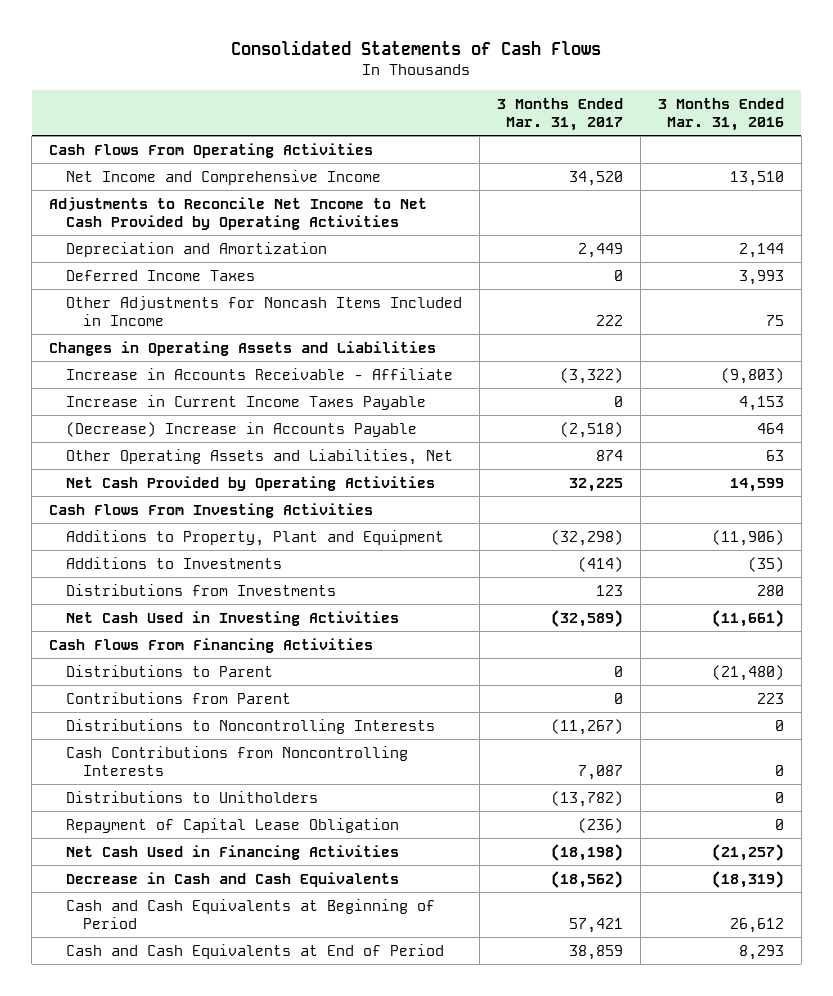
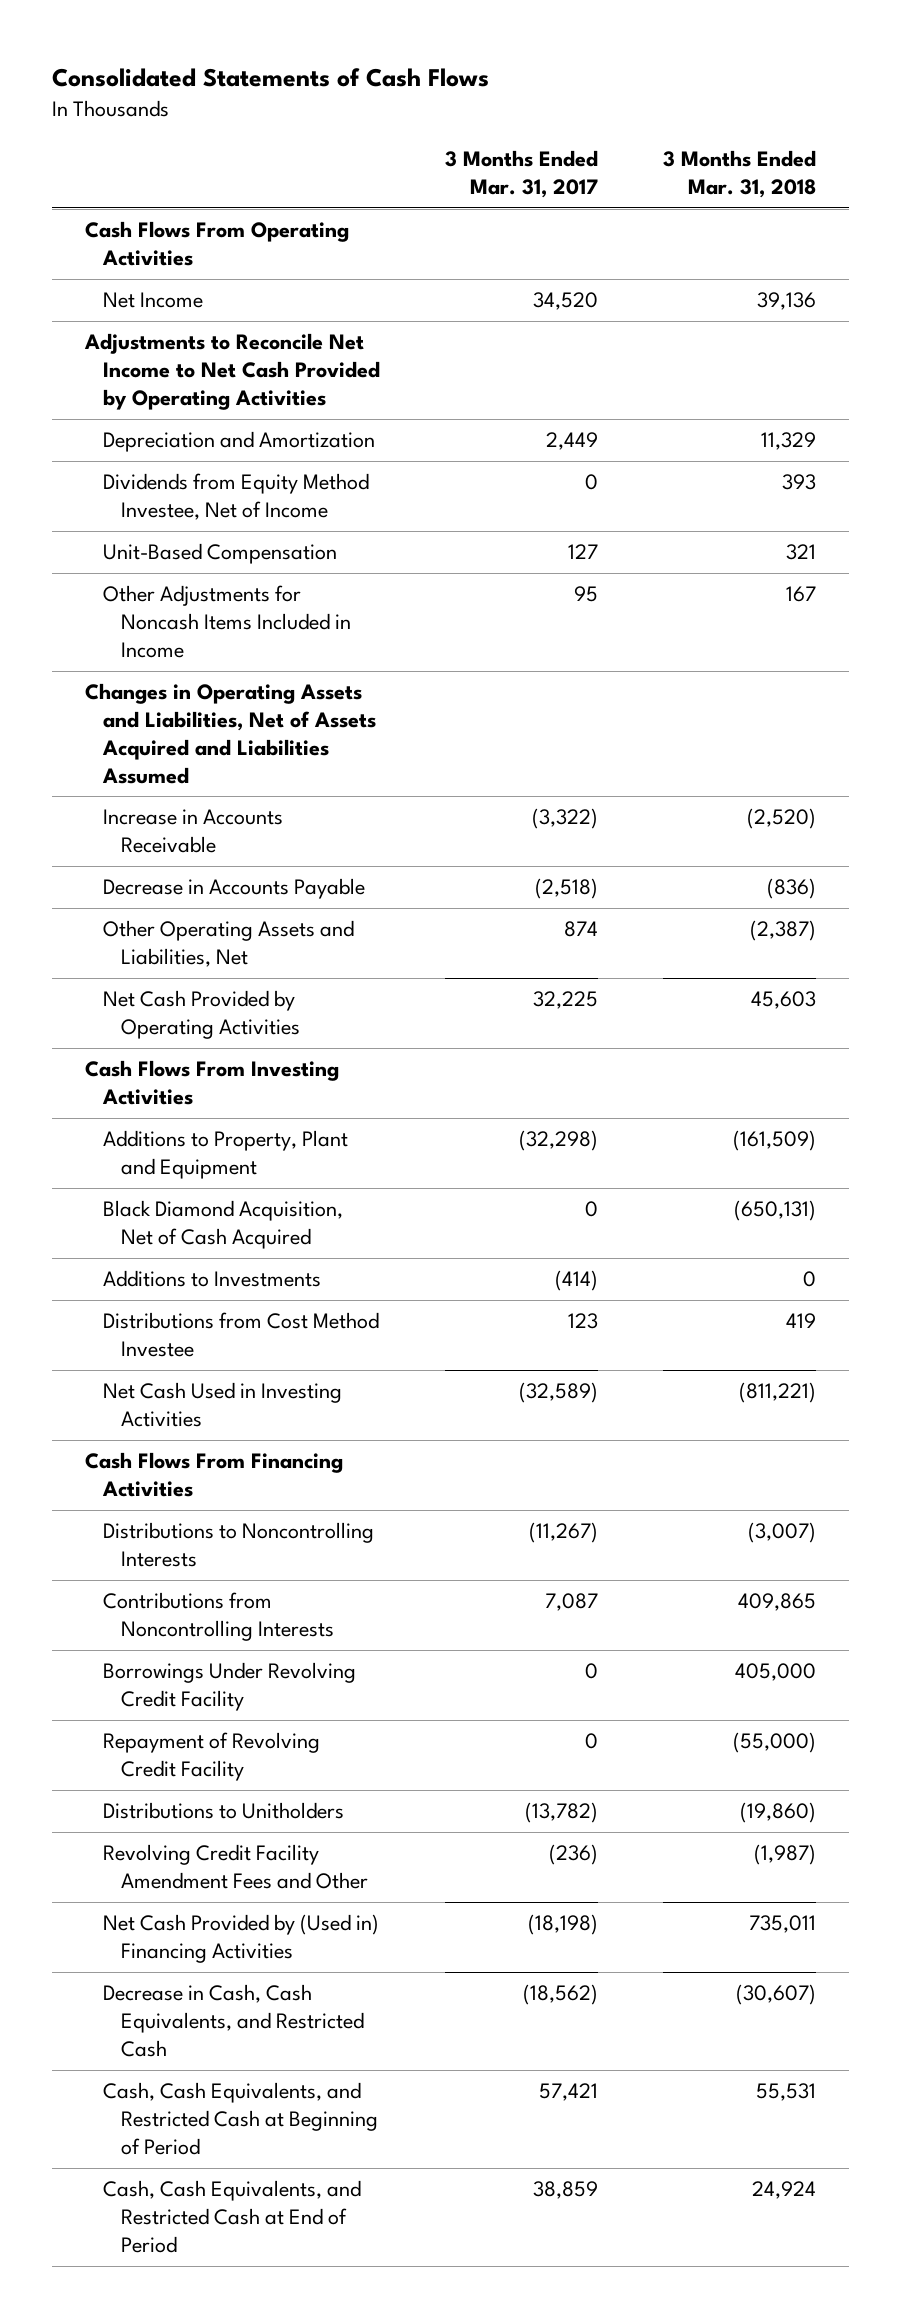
[657,97,784,132] 3 Months Ended Mar. 31, 2016 -> none
none -> [663,150,817,199] 3 Months Ended Mar. 31, 2018
[66,169,382,185] Net Income and Comprehensive Income -> [102,292,203,309] Net Income
[66,269,256,281] Deferred Income Taxes -> none
[66,394,427,410] Increase in Current Income Taxes Payable -> none
none -> [102,473,369,521] Dividends from Equity Method Investee, Net of Income
none -> [102,543,337,565] Unit-Based Compensation
[595,314,623,326] 222 -> [574,586,599,603] 95
[49,340,437,356] Changes in Operating Assets and Liabilities -> [84,683,376,784] Changes in Operating Assets and Liabilities, Net of Assets Acquired and Liabilities Assumed
[66,367,454,380] Increase in Accounts Receivable - Affiliate -> [102,809,283,854] Increase in Accounts Receivable
[66,421,418,437] (Decrease) Increase in Accounts Payable -> [102,878,365,900] Decrease in Accounts Payable
none -> [102,1200,343,1250] Black Diamond Acquisition, Net of Cash Acquired
[66,583,337,596] Distributions from Investments -> [102,1312,379,1358] Distributions from Cost Method Investee
[66,664,274,677] Distributions to Parent -> none
[66,691,292,704] Contributions from Parent -> none
[66,745,409,776] Cash Contributions from Noncontrolling Interests -> [102,1592,334,1642] Contributions from Noncontrolling Interests
none -> [102,1662,356,1712] Borrowings Under Revolving Credit Facility
none -> [102,1732,320,1782] Repayment of Revolving Credit Facility
[66,817,400,833] Repayment of Capital Lease Obligation -> [102,1844,368,1890] Revolving Credit Facility Amendment Fees and Other
[66,844,400,860] Net Cash Used in Financing Activities -> [102,1914,379,1964] Net Cash Provided by (Used in) Financing Activities
[66,871,400,887] Decrease in Cash and Cash Equivalents -> [102,1984,364,2057] Decrease in Cash, Cash Equivalents, and Restricted Cash
[66,898,436,929] Cash and Cash Equivalents at Beginning of Period -> [102,2082,378,2155] Cash, Cash Equivalents, and Restricted Cash at Beginning of Period
[66,943,445,959] Cash and Cash Equivalents at End of Period -> [102,2180,361,2253] Cash, Cash Equivalents, and Restricted Cash at End of Period

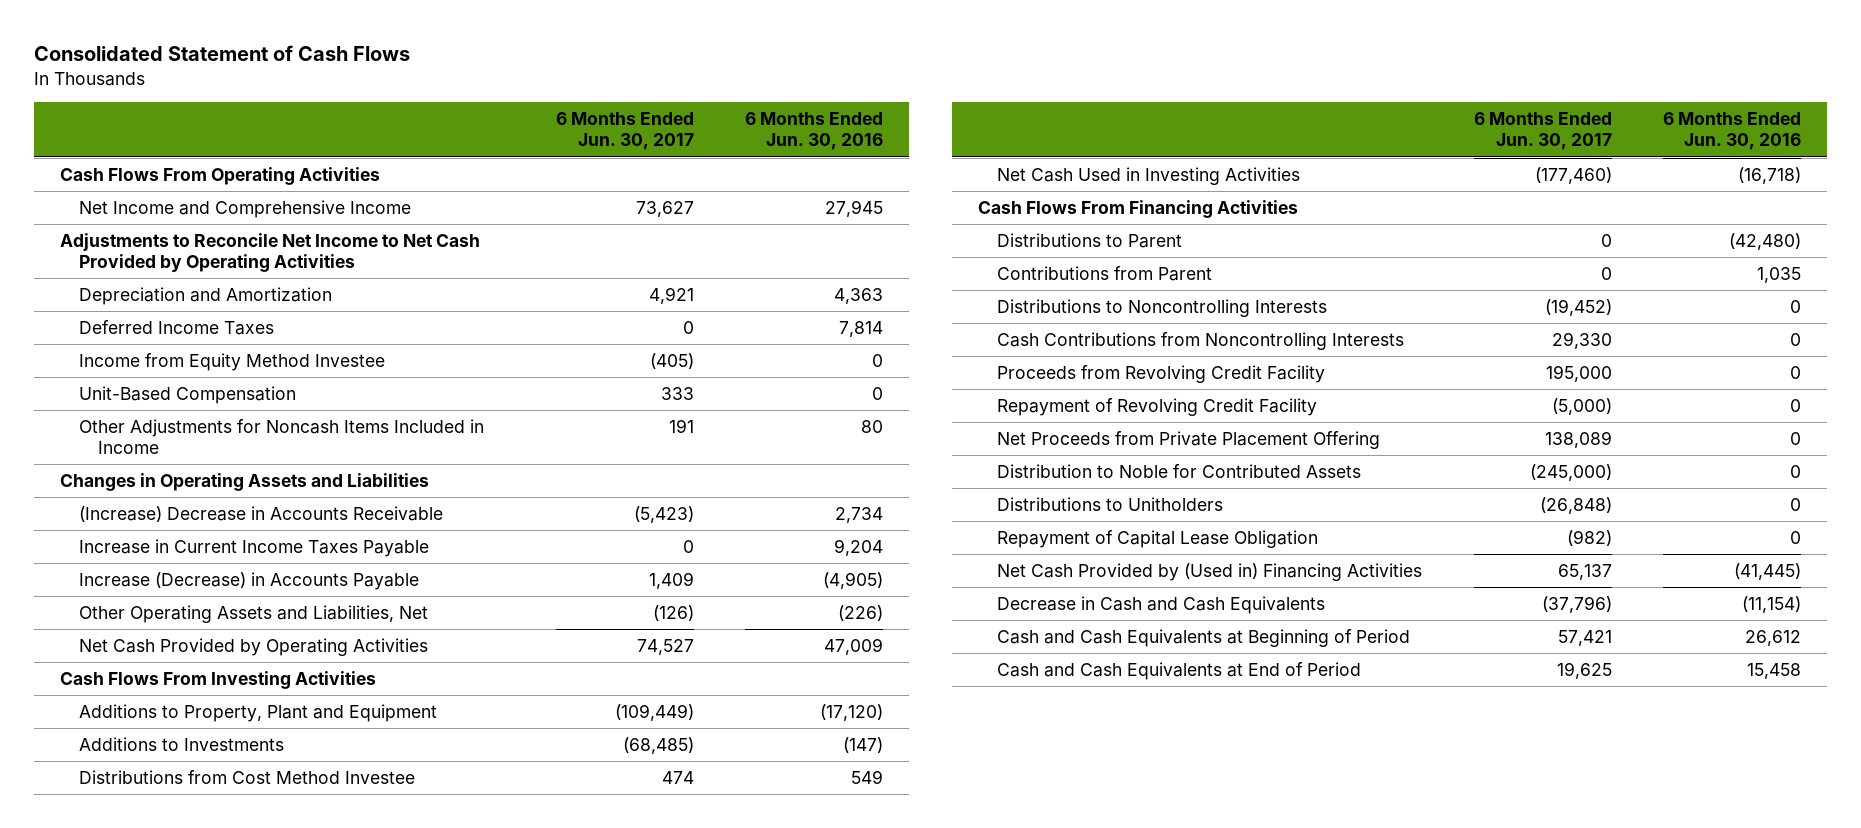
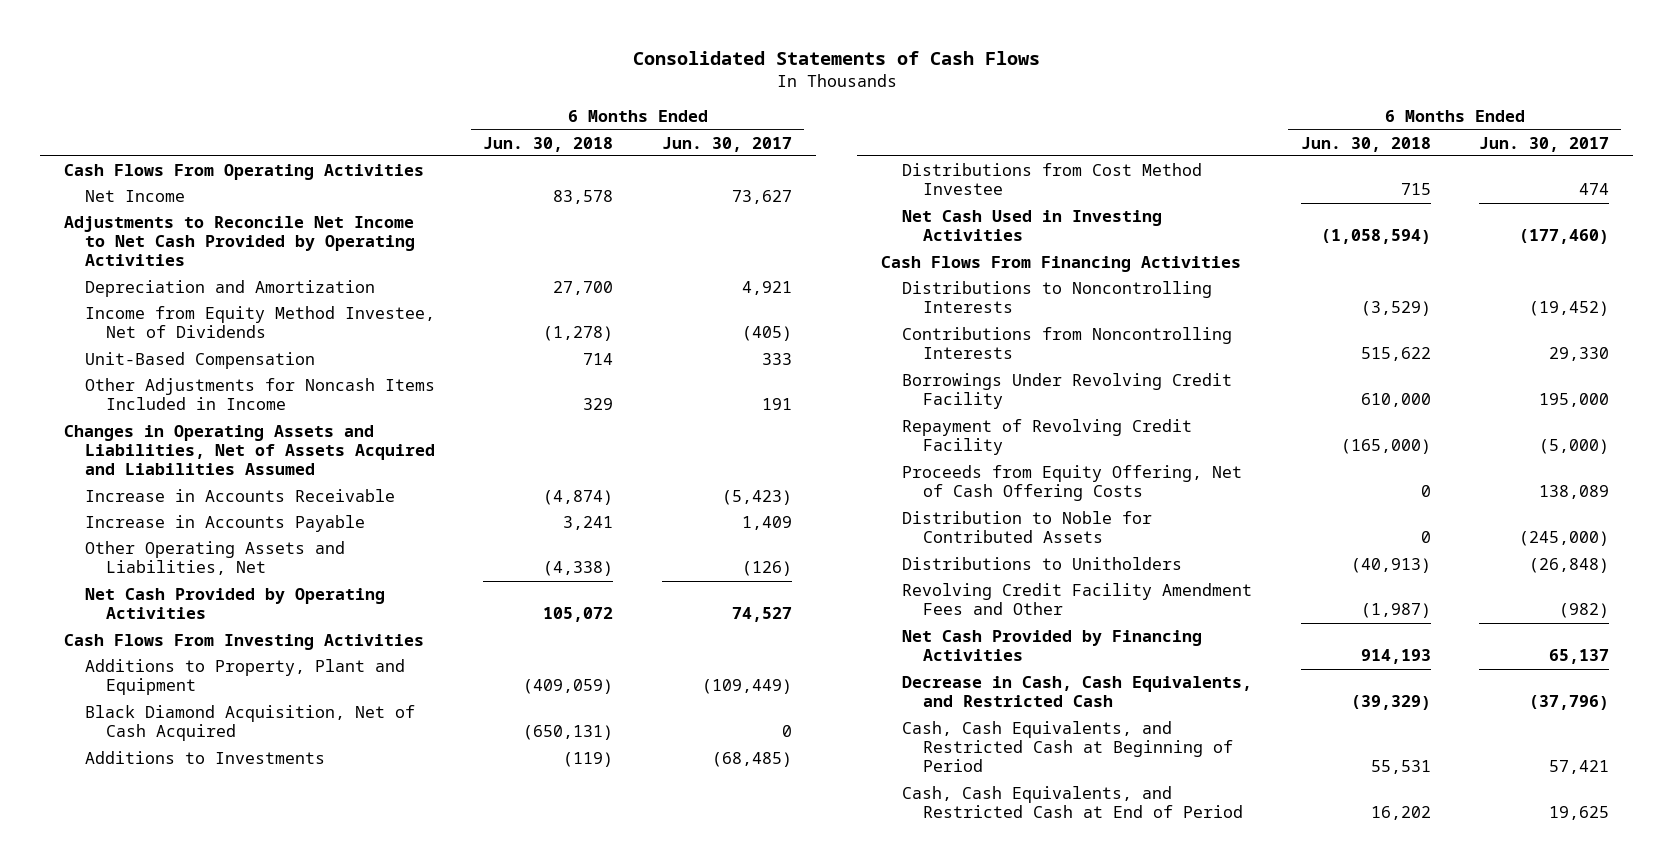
[34,45,411,62] Consolidated Statement of Cash Flows -> [632,50,1040,65] Consolidated Statements of Cash Flows
[744,112,883,151] 6 Months Ended Jun. 30, 2016 -> none
none -> [483,136,614,152] Jun. 30, 2018
[79,200,412,219] Net Income and Comprehensive Income -> [84,190,185,203] Net Income
[79,320,275,336] Deferred Income Taxes -> none
[79,353,386,372] Income from Equity Method Investee -> [84,306,435,339] Income from Equity Method Investee, Net of Dividends
[79,539,430,558] Increase in Current Income Taxes Payable -> none
[60,473,430,492] Changes in Operating Assets and Liabilities -> [63,425,435,476] Changes in Operating Assets and Liabilities, Net of Assets Acquired and Liabilities Assumed
[79,506,444,523] (Increase) Decrease in Accounts Receivable -> [84,489,395,503] Increase in Accounts Receivable
[79,572,420,591] Increase (Decrease) in Accounts Payable -> [84,515,365,533] Increase in Accounts Payable
none -> [84,705,415,742] Black Diamond Acquisition, Net of Cash Acquired
[997,233,1183,249] Distributions to Parent -> none
[997,266,1213,282] Contributions from Parent -> none
[997,332,1405,351] Cash Contributions from Noncontrolling Interests -> [902,327,1233,360] Contributions from Noncontrolling Interests
[997,365,1326,384] Proceeds from Revolving Credit Facility -> [902,373,1233,410] Borrowings Under Revolving Credit Facility
[997,431,1381,450] Net Proceeds from Private Placement Offering -> [902,465,1243,502] Proceeds from Equity Offering, Net of Cash Offering Costs
[997,530,1319,549] Repayment of Capital Lease Obligation -> [902,583,1253,616] Revolving Credit Facility Amendment Fees and Other
[997,563,1423,582] Net Cash Provided by (Used in) Financing Activities -> [902,630,1203,662] Net Cash Provided by Financing Activities
[997,596,1326,615] Decrease in Cash and Cash Equivalents -> [902,676,1253,708] Decrease in Cash, Cash Equivalents, and Restricted Cash
[997,629,1411,648] Cash and Cash Equivalents at Beginning of Period -> [902,721,1234,773] Cash, Cash Equivalents, and Restricted Cash at Beginning of Period
[997,662,1362,681] Cash and Cash Equivalents at End of Period -> [902,786,1244,819] Cash, Cash Equivalents, and Restricted Cash at End of Period

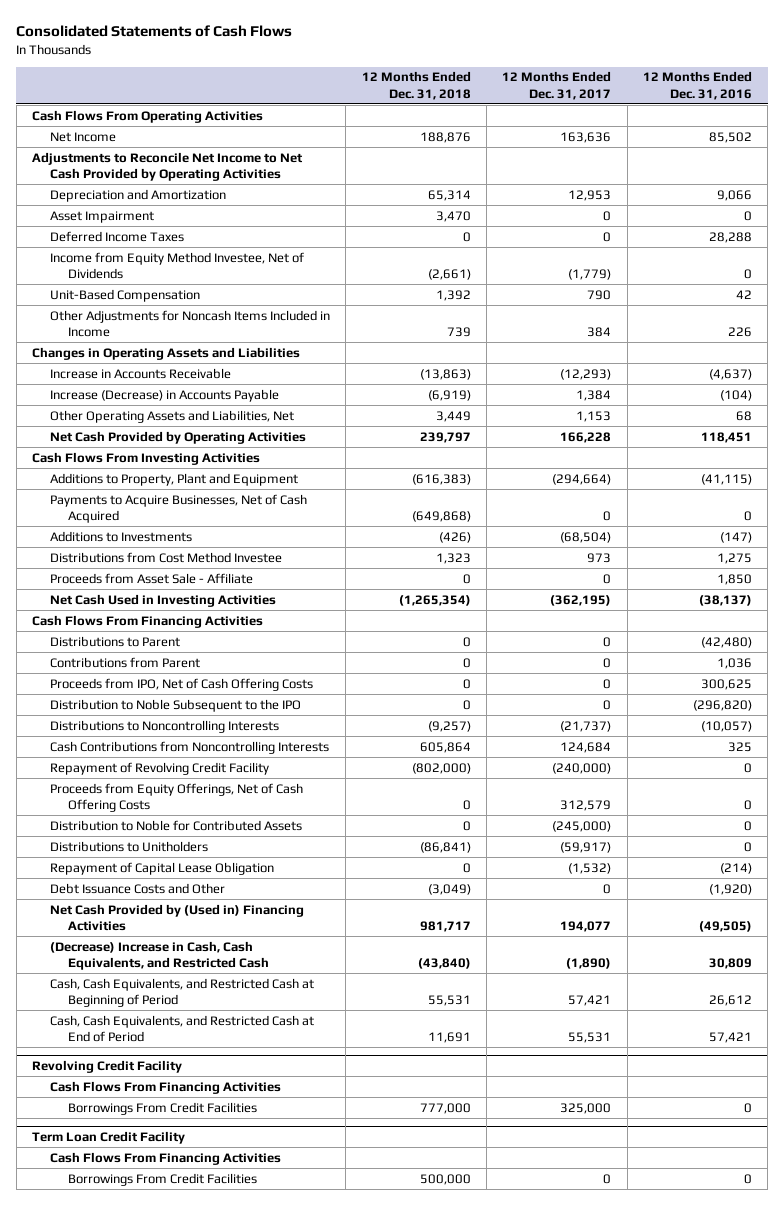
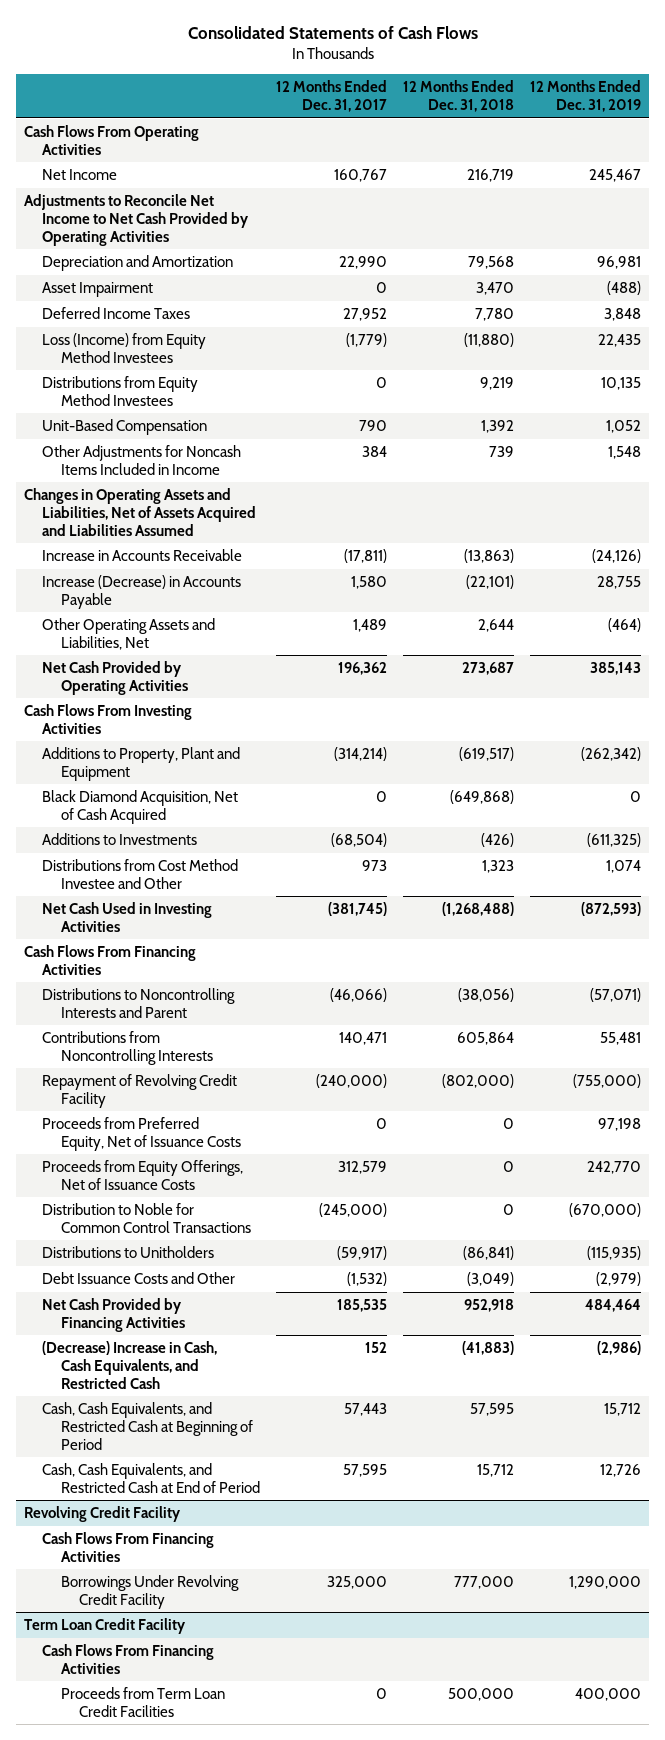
[642,71,752,100] 12 Months Ended Dec. 31, 2016 -> none
none -> [529,80,641,113] 12 Months Ended Dec. 31, 2019
[419,131,471,143] 188,876 -> [466,169,514,183] 216,719
[560,131,612,143] 163,636 -> [333,169,387,183] 160,767
[427,189,471,201] 65,314 -> [467,256,514,270] 79,568
[568,189,612,201] 12,953 -> [338,256,387,270] 22,990
[462,231,471,242] 0 -> [474,308,514,322] 7,780
[603,231,612,242] 0 -> [342,308,387,322] 27,952
[50,251,305,279] Income from Equity Method Investee, Net of Dividends -> [42,333,207,363] Loss (Income) from Equity Method Investees
[427,268,471,280] (2,661) -> [463,333,514,348] (11,880)
none -> [42,376,199,406] Distributions from Equity Method Investees
[32,346,301,360] Changes in Operating Assets and Liabilities -> [24,488,257,536] Changes in Operating Assets and Liabilities, Net of Assets Acquired and Liabilities Assumed
[560,368,612,380] (12,293) -> [343,549,387,564] (17,811)
[427,389,471,401] (6,919) -> [465,575,514,590] (22,101)
[576,389,612,401] 1,384 -> [350,576,387,590] 1,580
[435,410,471,422] 3,449 -> [477,619,514,633] 2,644
[576,410,612,422] 1,153 -> [352,619,387,633] 1,489
[419,431,471,443] 239,797 -> [461,662,514,676] 273,687
[560,431,612,443] 166,228 -> [337,662,387,676] 196,362
[411,473,471,485] (616,383) -> [458,747,514,762] (619,517)
[552,473,612,485] (294,664) -> [333,747,387,762] (314,214)
[50,493,308,523] Payments to Acquire Businesses, Net of Cash Acquired -> [42,790,239,824] Black Diamond Acquisition, Net of Cash Acquired
[50,572,254,584] Proceeds from Asset Sale - Affiliate -> none
[50,551,283,563] Distributions from Cost Method Investee -> [42,859,239,889] Distributions from Cost Method Investee and Other
[398,594,471,606] (1,265,354) -> [441,902,514,917] (1,268,488)
[550,594,612,606] (362,195) -> [327,902,387,917] (381,745)
[50,635,181,647] Distributions to Parent -> none
[50,656,201,668] Contributions from Parent -> none
[50,677,314,691] Proceeds from IPO, Net of Cash Offering Costs -> none
[50,698,302,712] Distribution to Noble Subsequent to the IPO -> none
[50,719,280,733] Distributions to Noncontrolling Interests -> [42,988,236,1018] Distributions to Noncontrolling Interests and Parent
[427,720,471,732] (9,257) -> [457,988,514,1003] (38,056)
[560,720,612,732] (21,737) -> [329,988,387,1003] (46,066)
[50,740,330,754] Cash Contributions from Noncontrolling Interests -> [42,1031,213,1065] Contributions from Noncontrolling Interests
[560,741,612,753] 124,684 -> [338,1032,387,1046] 140,471
[50,782,304,812] Proceeds from Equity Offerings, Net of Cash Offering Costs -> [42,1117,241,1151] Proceeds from Preferred Equity, Net of Issuance Costs
[560,799,612,811] 312,579 -> [375,1118,387,1130] 0
none -> [42,1160,244,1190] Proceeds from Equity Offerings, Net of Issuance Costs
[50,819,303,831] Distribution to Noble for Contributed Assets -> [42,1203,251,1233] Distribution to Noble for Common Control Transactions
[50,861,275,875] Repayment of Capital Lease Obligation -> none
[603,883,612,894] 0 -> [346,1272,387,1287] (1,532)
[50,903,305,931] Net Cash Provided by (Used in) Financing Activities -> [42,1298,185,1332] Net Cash Provided by Financing Activities
[419,920,471,932] 981,717 -> [463,1299,514,1313] 952,918
[560,920,612,932] 194,077 -> [336,1299,387,1313] 185,535
[417,957,471,969] (43,840) -> [461,1341,514,1356] (41,883)
[566,957,612,969] (1,890) -> [364,1342,387,1354] 152
[427,994,471,1006] 55,531 -> [469,1403,514,1417] 57,595
[568,994,612,1006] 57,421 -> [343,1403,387,1417] 57,443
[427,1031,471,1043] 11,691 -> [476,1464,514,1478] 15,712
[568,1031,612,1043] 55,531 -> [342,1464,387,1478] 57,595
[68,1101,258,1115] Borrowings From Credit Facilities -> [60,1575,239,1609] Borrowings Under Revolving Credit Facility
[68,1172,258,1186] Borrowings From Credit Facilities -> none
none -> [60,1687,225,1717] Proceeds from Term Loan Credit Facilities

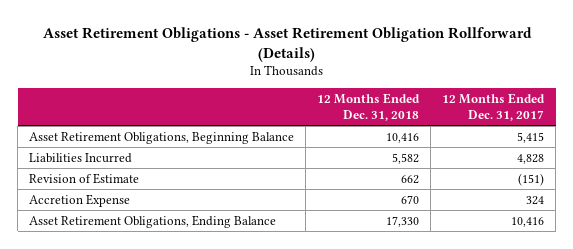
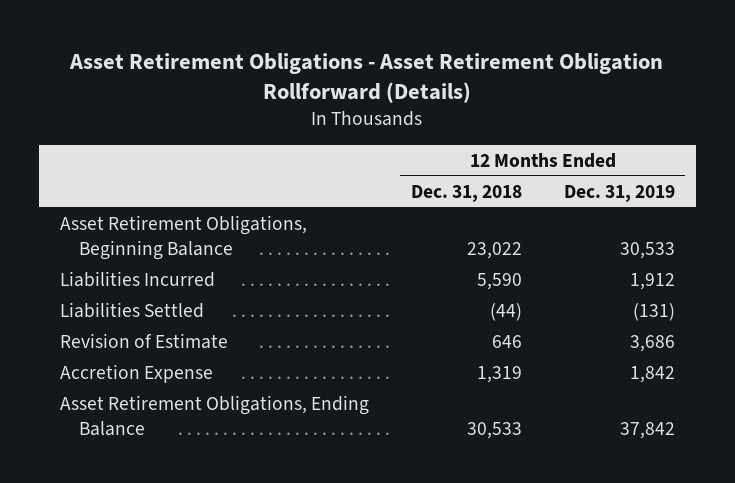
[442,92,546,122] 12 Months Ended Dec. 31, 2017 -> none
none -> [563,184,675,202] Dec. 31, 2019
[386,132,420,143] 10,416 -> [466,241,522,259] 23,022
[392,152,420,164] 5,582 -> [476,272,522,290] 5,590
none -> [59,301,204,318] Liabilities Settled
[401,174,420,184] 662 -> [491,334,522,348] 646
[401,194,420,204] 670 -> [476,365,522,383] 1,319
[386,215,420,227] 17,330 -> [466,421,522,439] 30,533

